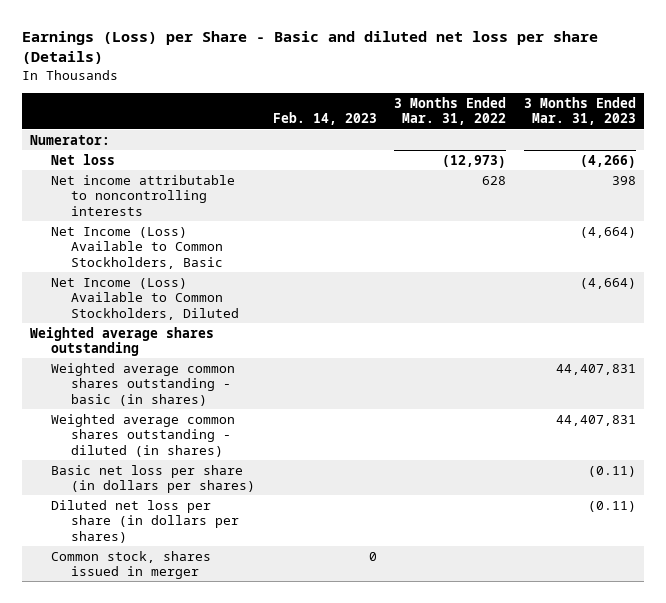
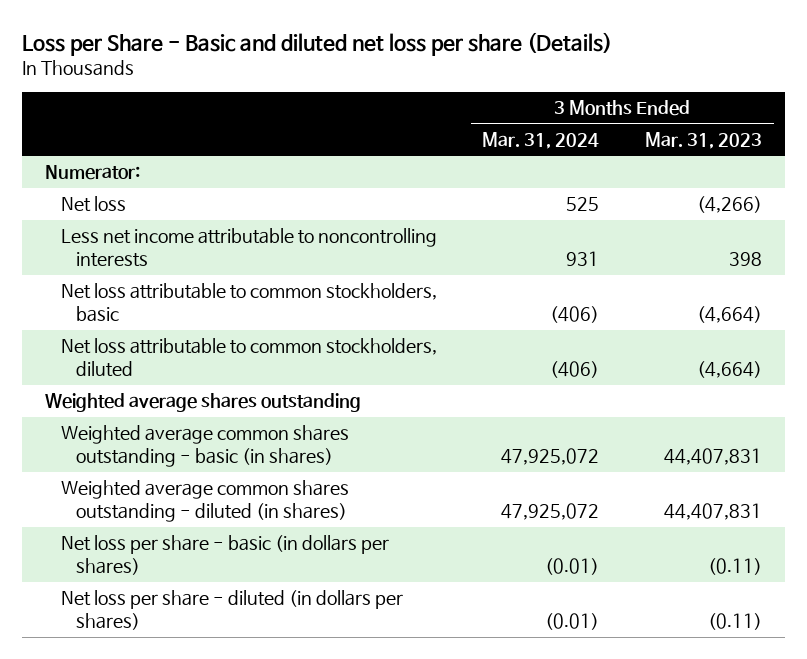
[21,30,598,65] Earnings (Loss) per Share - Basic and diluted net loss per share (Details) -> [22,31,613,56] Loss per Share - Basic and diluted net loss per share (Details)
[272,112,377,126] Feb. 14, 2023 -> none
[394,96,507,126] 3 Months Ended Mar. 31, 2022 -> none
none -> [482,131,600,149] Mar. 31, 2024
[50,174,235,216] Net income attributable to noncontrolling interests -> [60,228,437,268] Less net income attributable to noncontrolling interests
[50,226,224,269] Net Income (Loss) Available to Common Stockholders, Basic -> [60,283,437,323] Net loss attributable to common stockholders, basic
[50,277,240,320] Net Income (Loss) Available to Common Stockholders, Diluted -> [60,338,437,378] Net loss attributable to common stockholders, diluted
[50,550,211,580] Common stock, shares issued in merger -> none
[50,464,256,494] Basic net loss per share (in dollars per shares) -> [60,535,389,576] Net loss per share - basic (in dollars per shares)
[50,499,240,543] Diluted net loss per share (in dollars per shares) -> [60,590,403,631] Net loss per share - diluted (in dollars per shares)

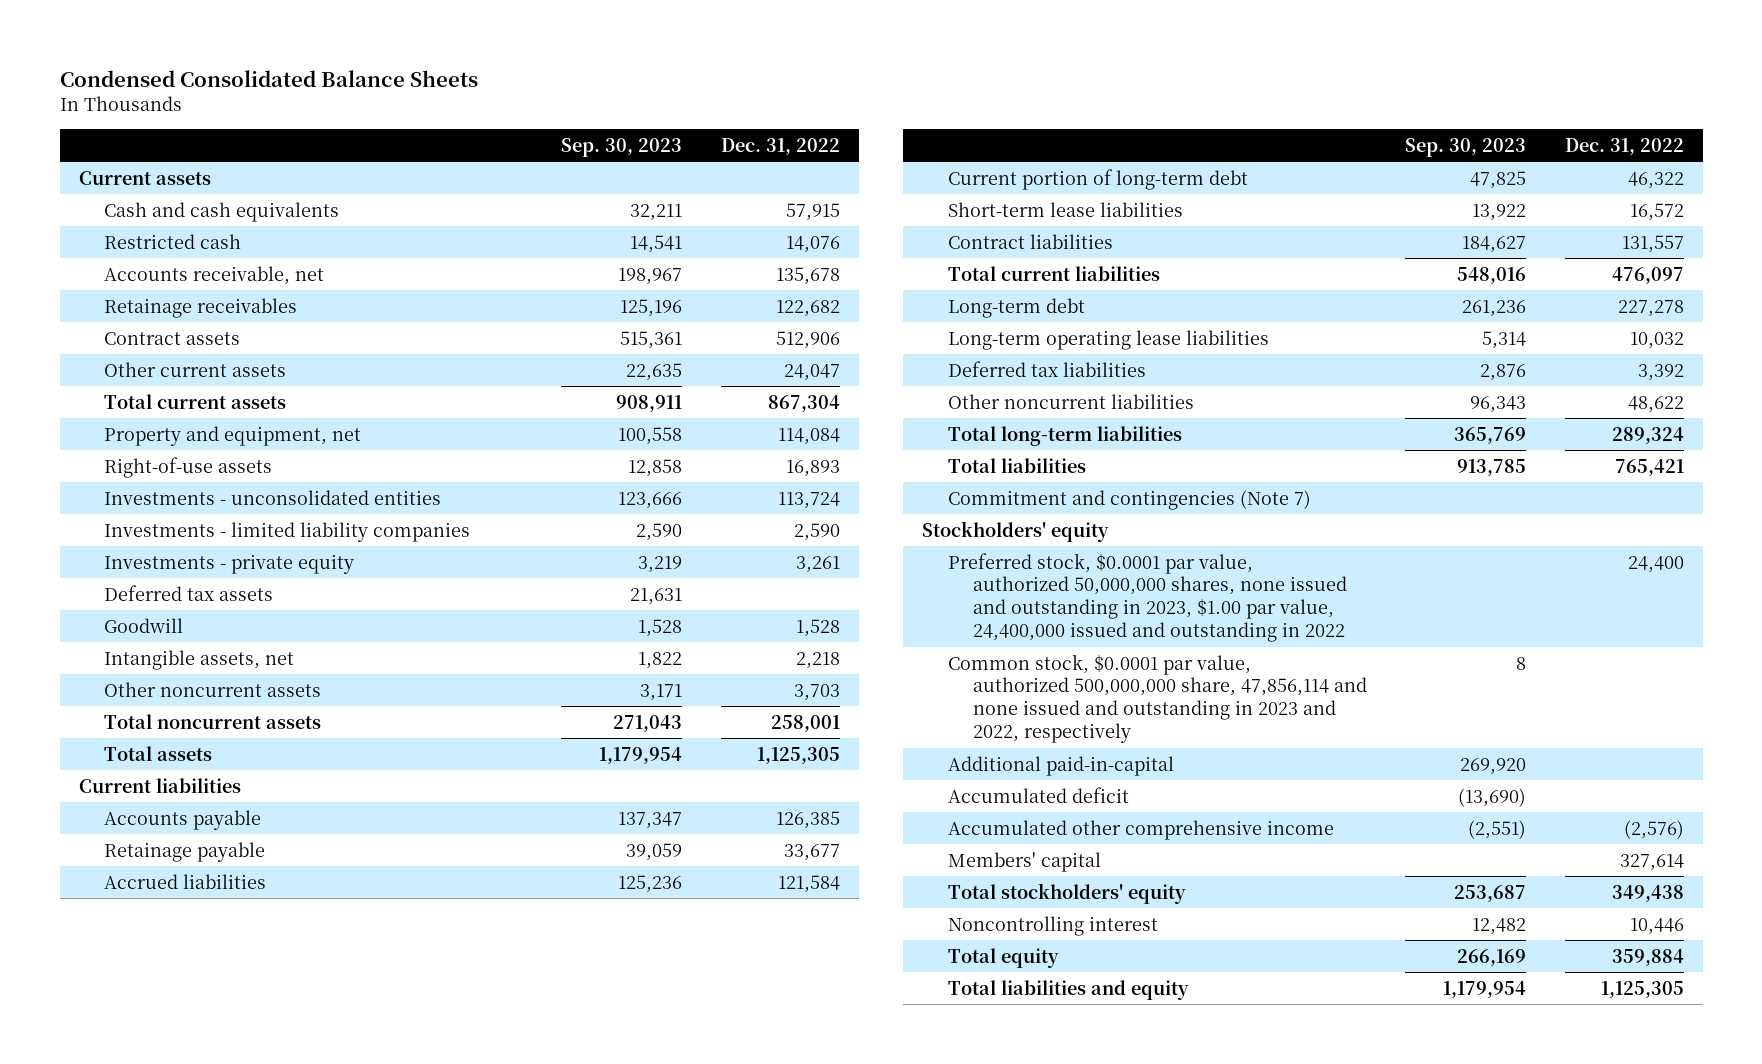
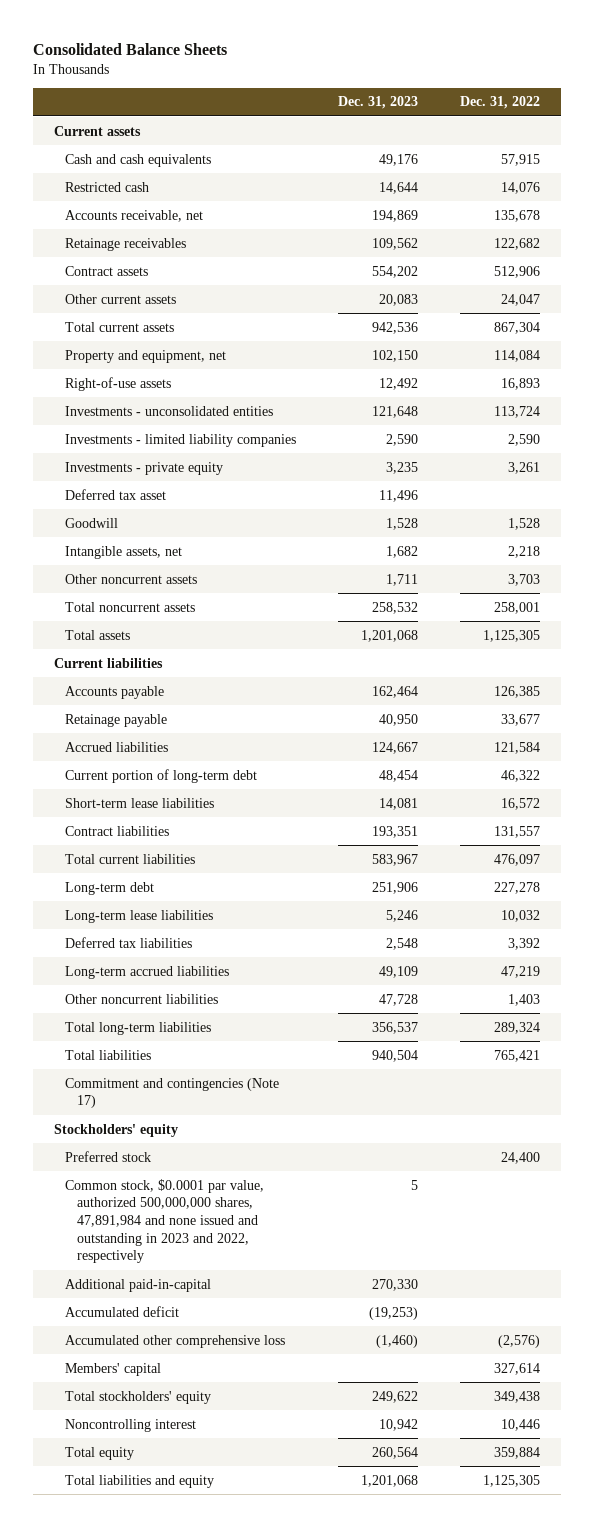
[59,70,478,88] Condensed Consolidated Balance Sheets -> [32,42,227,55] Consolidated Balance Sheets
[561,137,683,157] Sep. 30, 2023 -> none
none -> [338,96,419,110] Dec. 31, 2023
[103,584,273,601] Deferred tax assets -> [65,488,167,500] Deferred tax asset
[947,329,1269,350] Long-term operating lease liabilities -> [65,909,214,923] Long-term lease liabilities
none -> [65,965,230,979] Long-term accrued liabilities
[1627,395,1684,413] 48,622 -> [508,993,541,1006] 1,403
[947,489,1311,510] Commitment and contingencies (Note 7) -> [65,1077,280,1109] Commitment and contingencies (Note 17)
[947,552,1348,642] Preferred stock, $0.0001 par value, authorized 50,000,000 shares, none issued and outstanding in 2023, $1.00 par value, 24,400,000 issued and outstanding in 2022 -> [65,1150,152,1162] Preferred stock
[947,653,1368,743] Common stock, $0.0001 par value, authorized 500,000,000 share, 47,856,114 and none issued and outstanding in 2023 and 2022, respectively -> [65,1178,265,1264] Common stock, $0.0001 par value, authorized 500,000,000 shares, 47,891,984 and none issued and outstanding in 2023 and 2022, respectively
[947,819,1334,840] Accumulated other comprehensive income -> [65,1334,286,1348] Accumulated other comprehensive loss

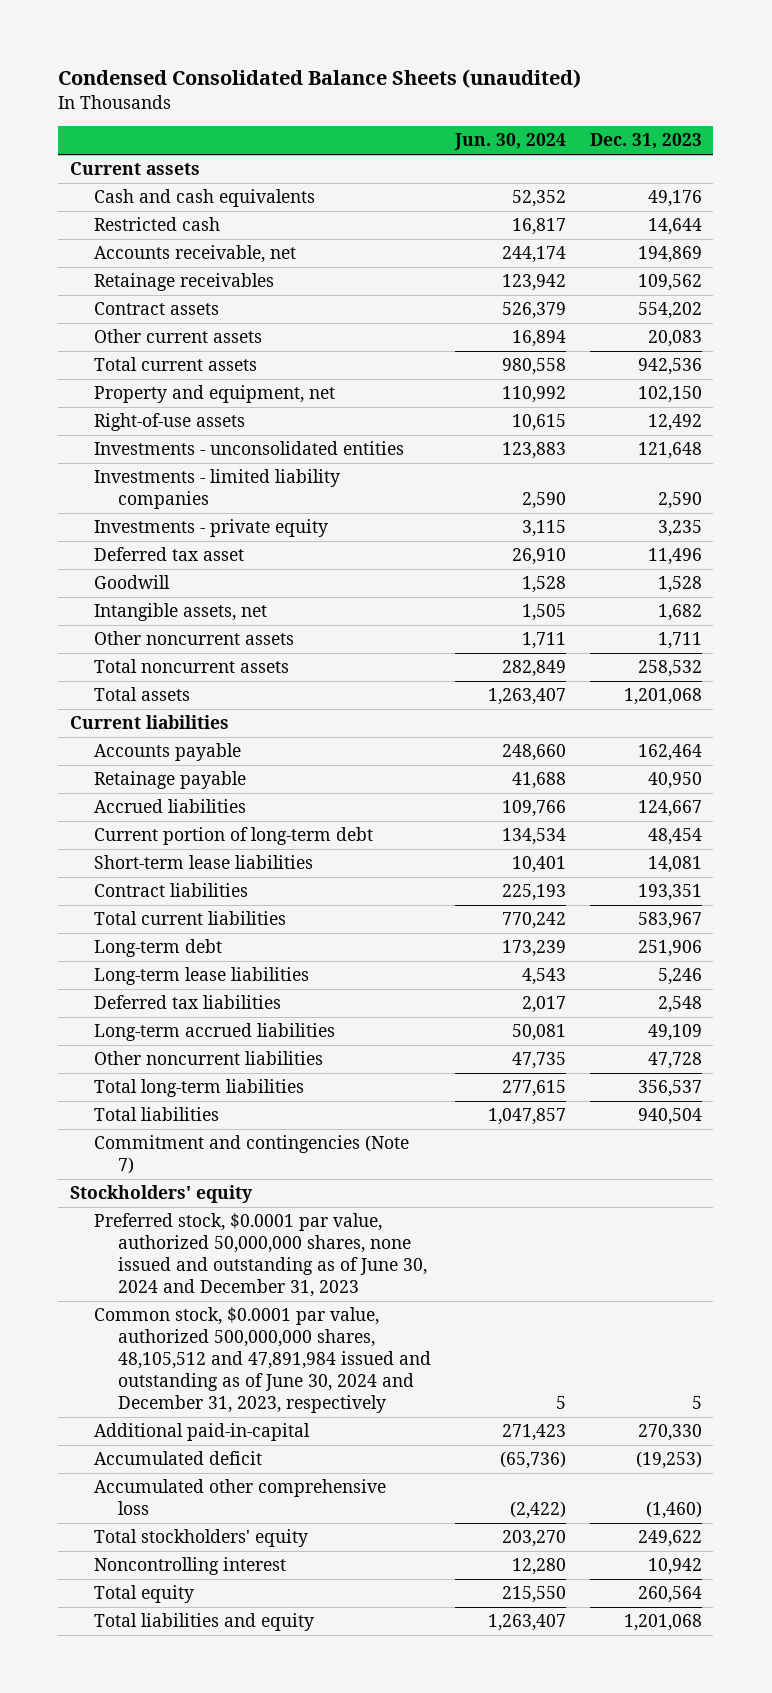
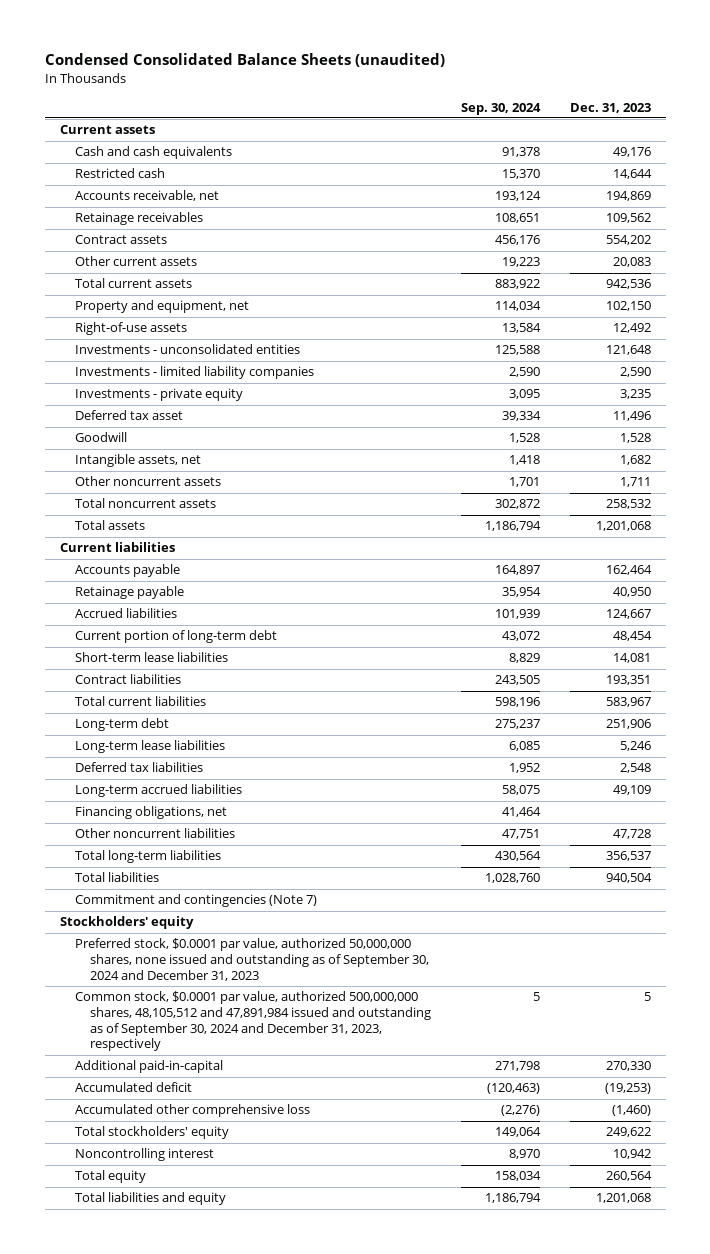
[454,133,567,151] Jun. 30, 2024 -> none
none -> [460,102,541,115] Sep. 30, 2024
none -> [74,806,227,820] Financing obligations, net
[94,1213,428,1298] Preferred stock, $0.0001 par value, authorized 50,000,000 shares, none issued and outstanding as of June 30, 2024 and December 31, 2023 -> [74,938,429,981] Preferred stock, $0.0001 par value, authorized 50,000,000 shares, none issued and outstanding as of September 30, 2024 and December 31, 2023
[94,1307,432,1414] Common stock, $0.0001 par value, authorized 500,000,000 shares, 48,105,512 and 47,891,984 issued and outstanding as of June 30, 2024 and December 31, 2023, respectively -> [74,991,431,1052] Common stock, $0.0001 par value, authorized 500,000,000 shares, 48,105,512 and 47,891,984 issued and outstanding as of September 30, 2024 and December 31, 2023, respectively

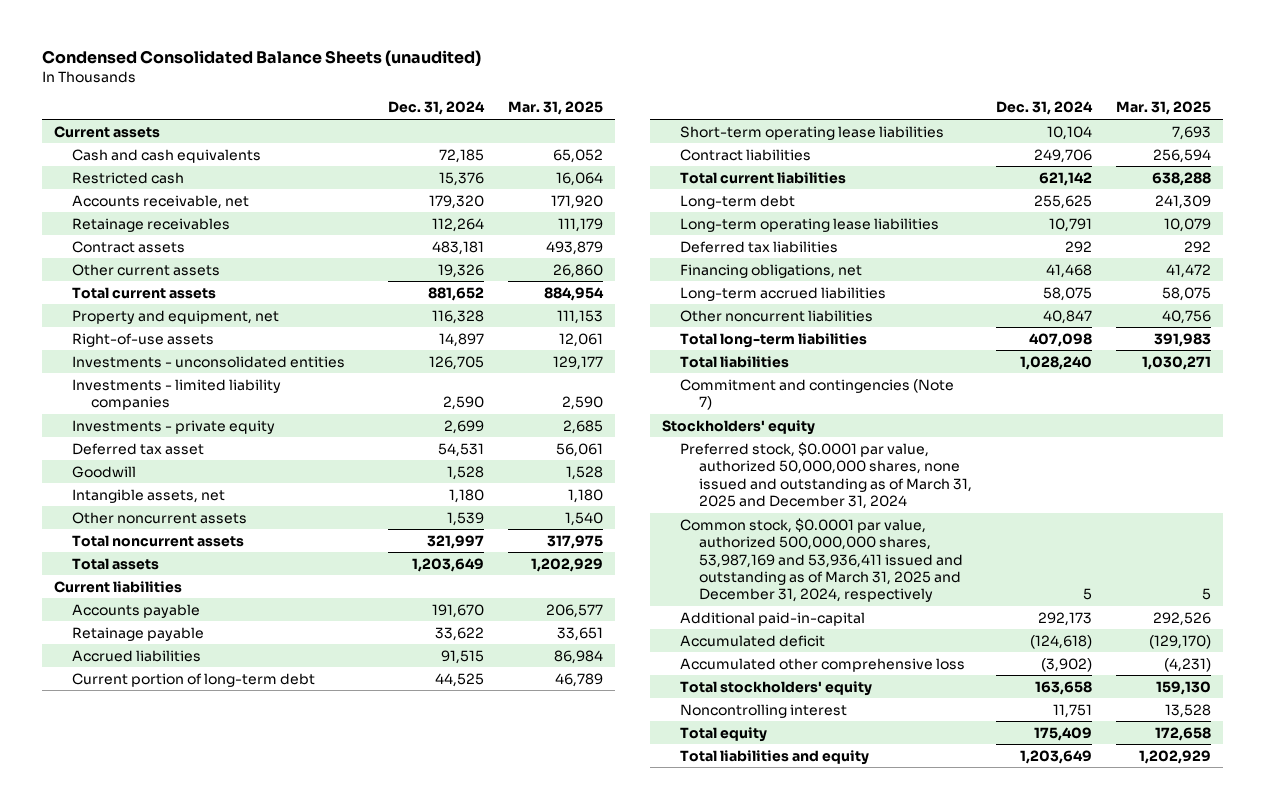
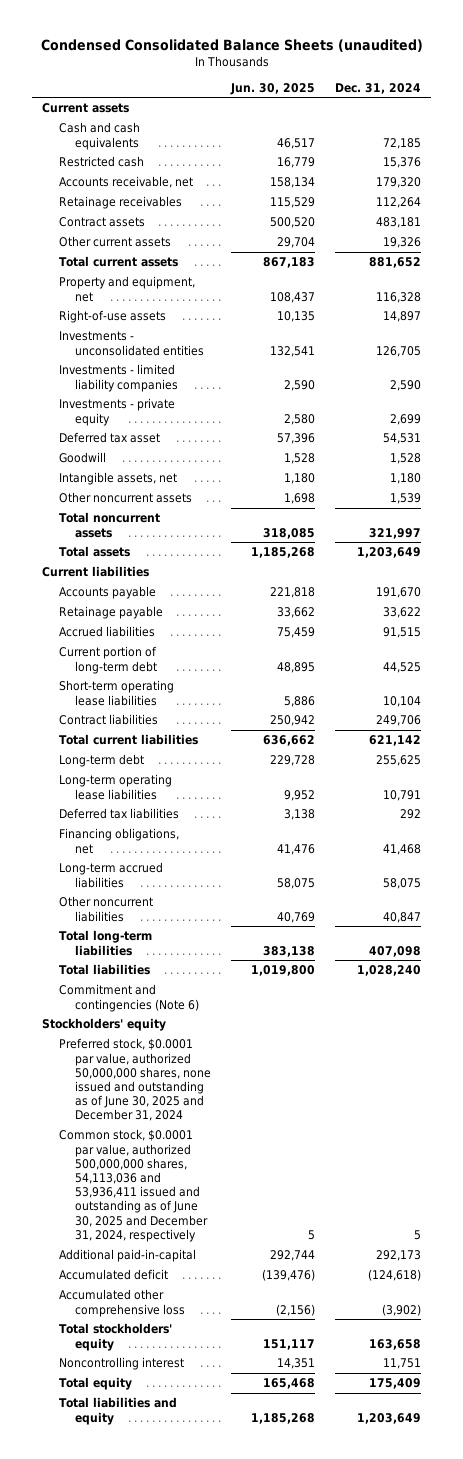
[508,101,604,116] Mar. 31, 2025 -> none
none -> [230,82,316,95] Jun. 30, 2025
[680,378,955,411] Commitment and contingencies (Note 7) -> [58,984,200,1012] Commitment and contingencies (Note 6)
[680,441,972,509] Preferred stock, $0.0001 par value, authorized 50,000,000 shares, none issued and outstanding as of March 31, 2025 and December 31, 2024 -> [58,1038,212,1122] Preferred stock, $0.0001 par value, authorized 50,000,000 shares, none issued and outstanding as of June 30, 2025 and December 31, 2024
[680,517,963,603] Common stock, $0.0001 par value, authorized 500,000,000 shares, 53,987,169 and 53,936,411 issued and outstanding as of March 31, 2025 and December 31, 2024, respectively -> [58,1129,209,1242] Common stock, $0.0001 par value, authorized 500,000,000 shares, 54,113,036 and 53,936,411 issued and outstanding as of June 30, 2025 and December 31, 2024, respectively

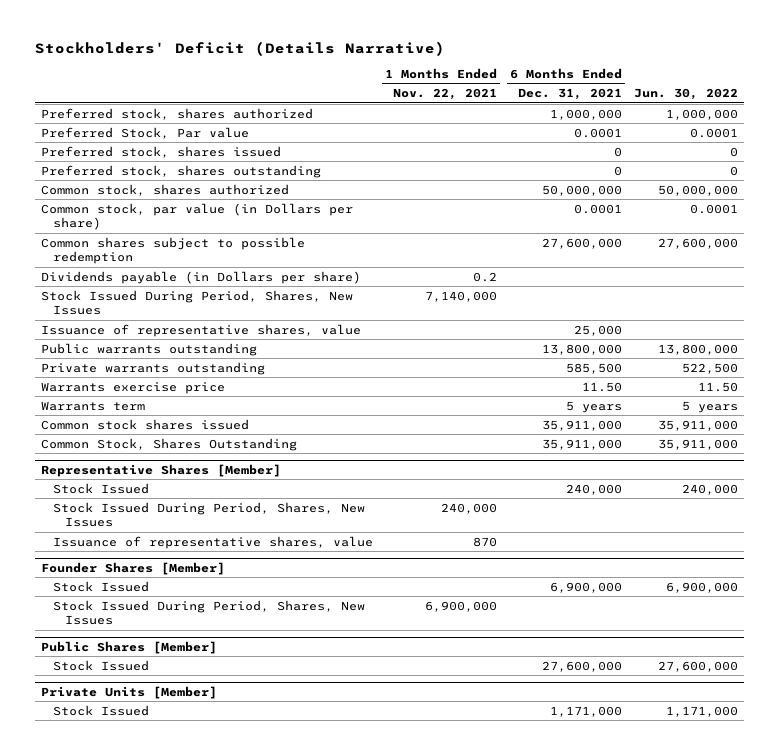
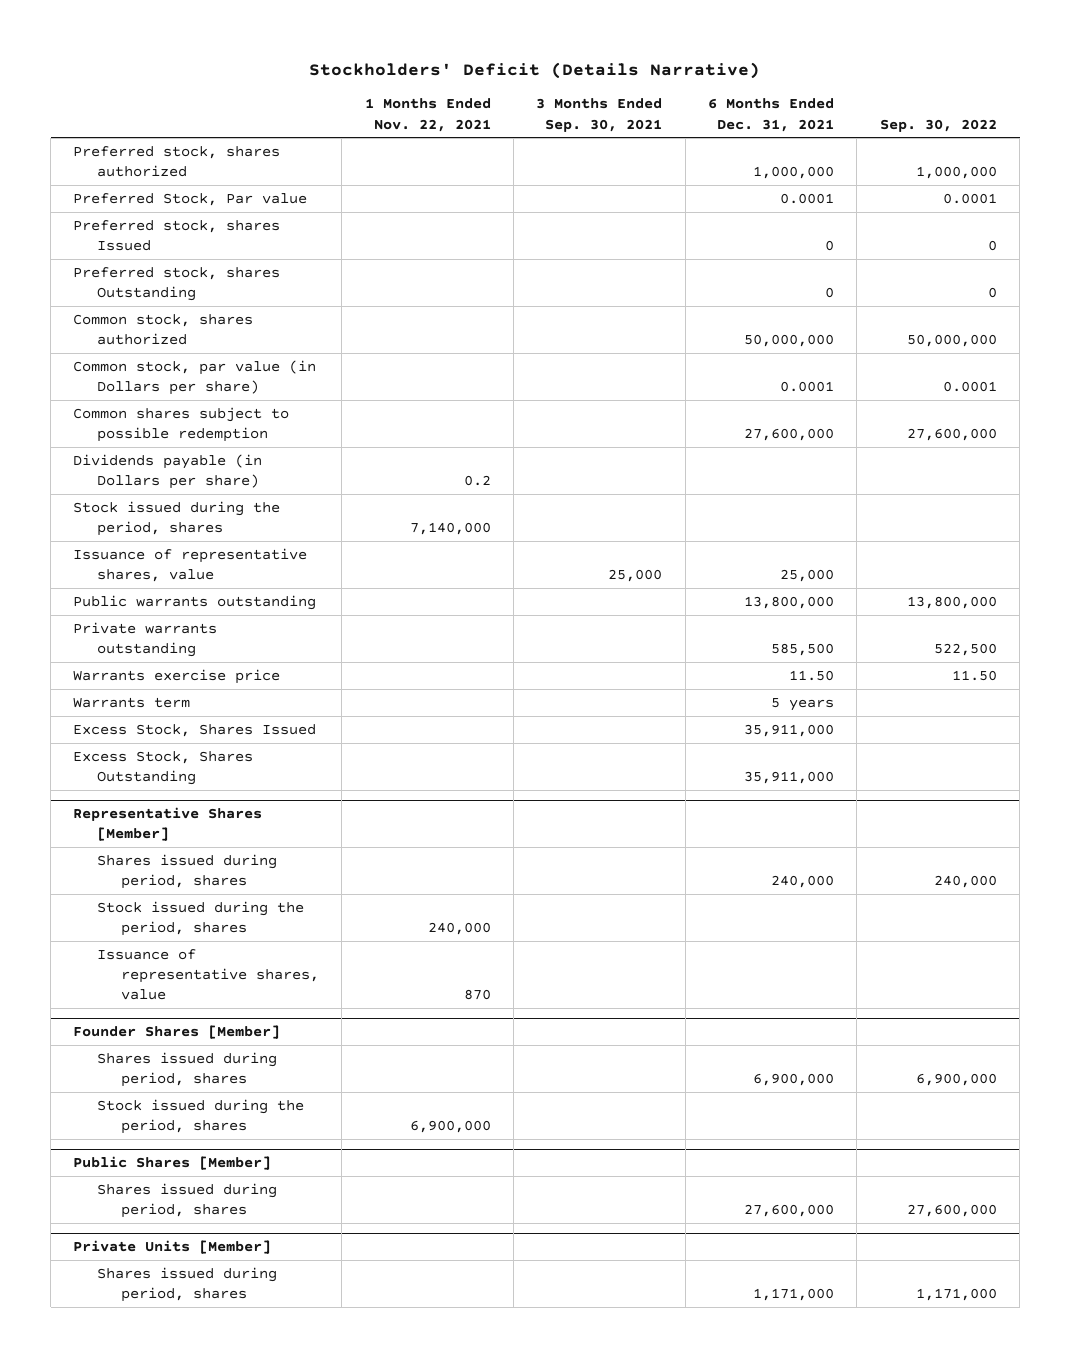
[633,88,738,101] Jun. 30, 2022 -> none
none -> [536,98,663,132] 3 Months Ended Sep. 30, 2021
none -> [879,118,997,132] Sep. 30, 2022
[40,145,281,158] Preferred stock, shares issued -> [73,219,281,252] Preferred stock, shares Issued
[40,164,321,178] Preferred stock, shares outstanding -> [73,266,281,302] Preferred stock, shares Outstanding
[40,289,353,316] Stock Issued During Period, Shares, New Issues -> [73,500,281,537] Stock issued during the period, shares
[40,418,249,430] Common stock shares issued -> [73,723,317,737] Excess Stock, Shares Issued
[40,437,297,451] Common Stock, Shares Outstanding -> [73,750,254,786] Excess Stock, Shares Outstanding
[53,482,150,494] Stock Issued -> [97,853,278,890] Shares issued during period, shares
[53,501,366,528] Stock Issued During Period, Shares, New Issues -> [97,900,305,937] Stock issued during the period, shares
[53,580,150,592] Stock Issued -> [97,1051,278,1088] Shares issued during period, shares
[53,599,366,626] Stock Issued During Period, Shares, New Issues -> [97,1098,305,1135] Stock issued during the period, shares
[53,659,150,671] Stock Issued -> [97,1182,278,1219] Shares issued during period, shares
[53,704,150,716] Stock Issued -> [97,1266,278,1303] Shares issued during period, shares

